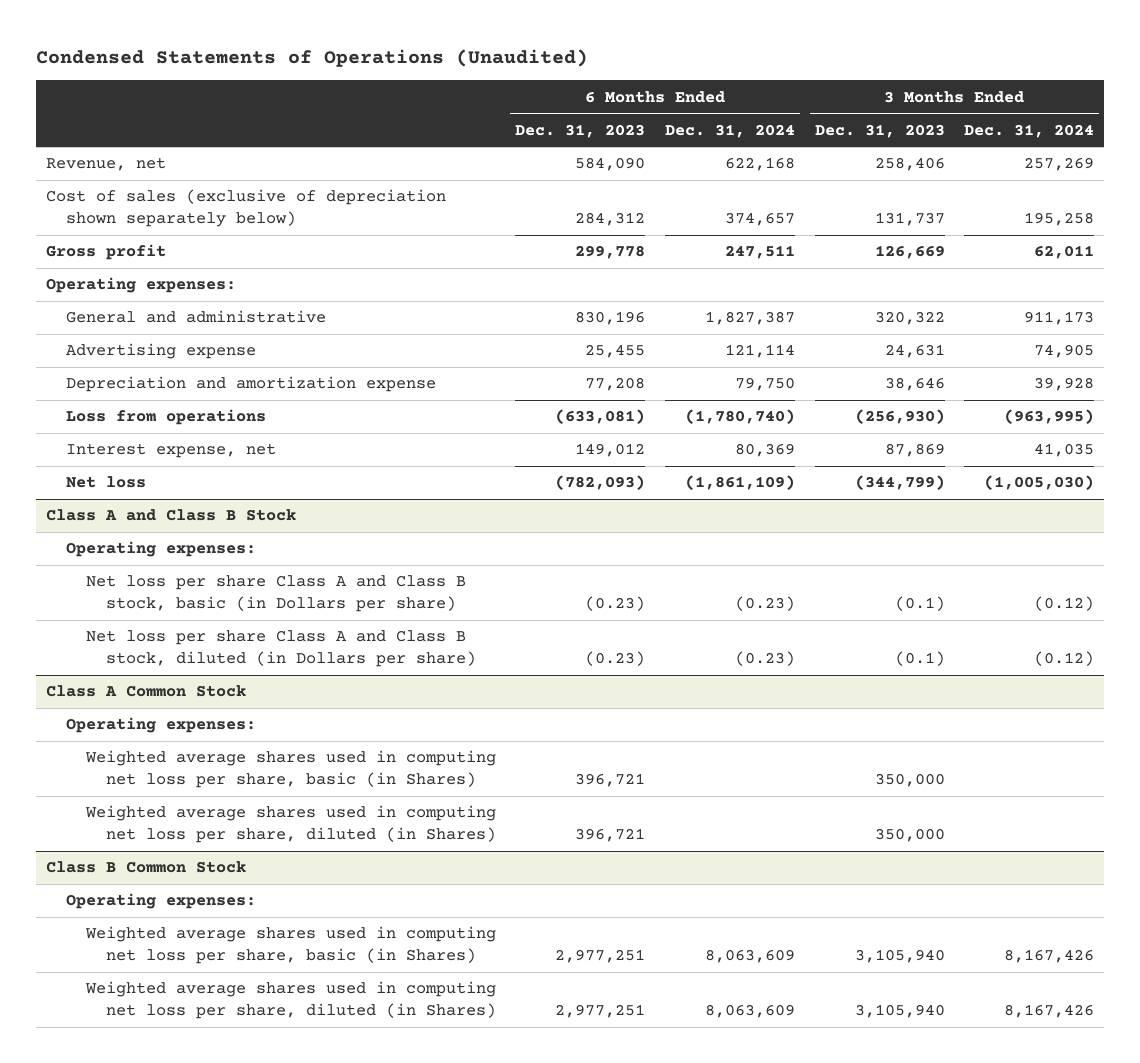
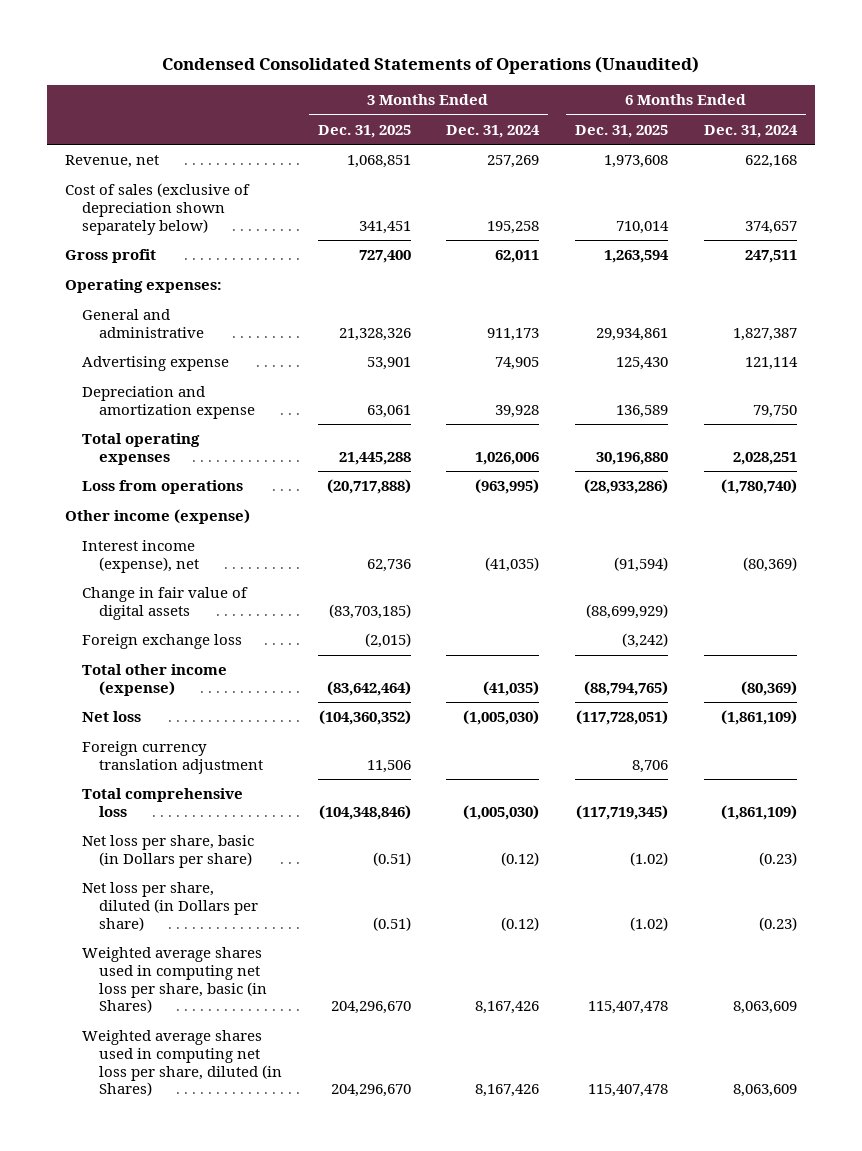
[36,48,589,67] Condensed Statements of Operations (Unaudited) -> [161,55,699,74] Condensed Consolidated Statements of Operations (Unaudited)
[515,123,646,138] Dec. 31, 2023 -> none
[814,123,945,138] Dec. 31, 2023 -> none
none -> [317,124,411,138] Dec. 31, 2025
none -> [575,124,669,138] Dec. 31, 2025
none -> [81,433,200,465] Total operating expenses
none -> [64,509,250,525] Other income (expense)
[65,443,276,459] Interest expense, net -> [81,540,199,573] Interest income (expense), net
[735,443,796,458] 80,369 -> [743,556,798,572] (80,369)
[1034,443,1095,458] 41,035 -> [485,556,540,572] (41,035)
none -> [81,587,248,620] Change in fair value of digital assets
none -> [81,634,242,650] Foreign exchange loss
none -> [81,664,227,696] Total other income (expense)
[45,509,296,522] Class A and Class B Stock -> none
[65,541,256,558] Operating expenses: -> none
[45,685,246,698] Class A Common Stock -> none
[65,717,256,734] Operating expenses: -> none
[84,750,496,789] Weighted average shares used in computing net loss per share, basic (in Shares) -> none
[84,805,496,844] Weighted average shares used in computing net loss per share, diluted (in Shares) -> none
[45,861,246,874] Class B Common Stock -> none
[65,893,256,910] Operating expenses: -> none
none -> [81,741,263,774] Foreign currency translation adjustment
none -> [81,788,243,817] Total comprehensive loss
[85,575,466,613] Net loss per share Class A and Class B stock, basic (in Dollars per share) -> [81,835,254,868] Net loss per share, basic (in Dollars per share)
[85,630,476,668] Net loss per share Class A and Class B stock, diluted (in Dollars per share) -> [81,882,258,931] Net loss per share, diluted (in Dollars per share)

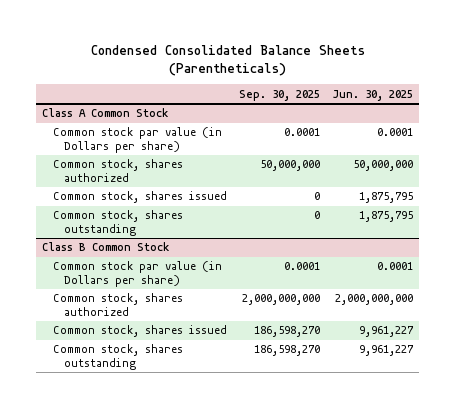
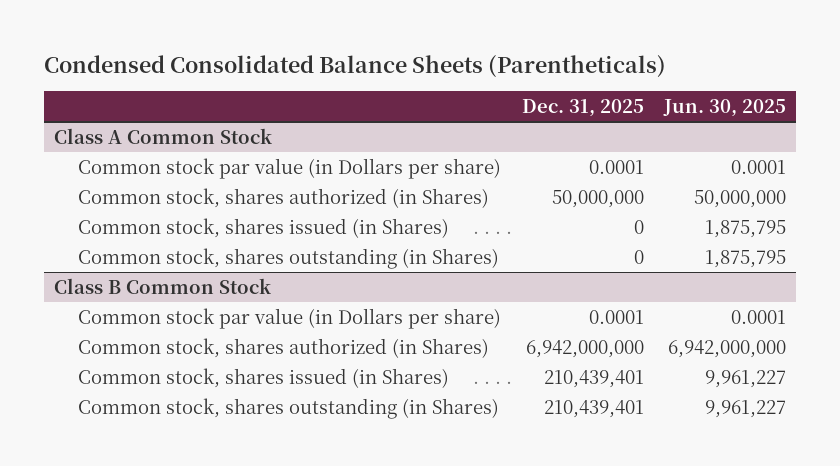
[238,89,320,101] Sep. 30, 2025 -> none
none -> [521,99,644,118] Dec. 31, 2025
[53,159,184,182] Common stock, shares authorized -> [78,187,490,208] Common stock, shares authorized (in Shares)
[53,191,228,204] Common stock, shares issued -> [78,217,450,238] Common stock, shares issued (in Shares)
[53,210,184,236] Common stock, shares outstanding -> [78,247,500,269] Common stock, shares outstanding (in Shares)
[53,293,184,316] Common stock, shares authorized -> [78,337,490,358] Common stock, shares authorized (in Shares)
[334,294,413,306] 2,000,000,000 -> [668,339,787,358] 6,942,000,000
[53,325,228,338] Common stock, shares issued -> [78,367,450,388] Common stock, shares issued (in Shares)
[53,344,184,370] Common stock, shares outstanding -> [78,397,500,419] Common stock, shares outstanding (in Shares)

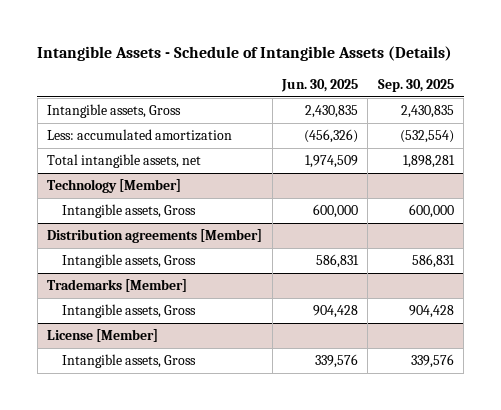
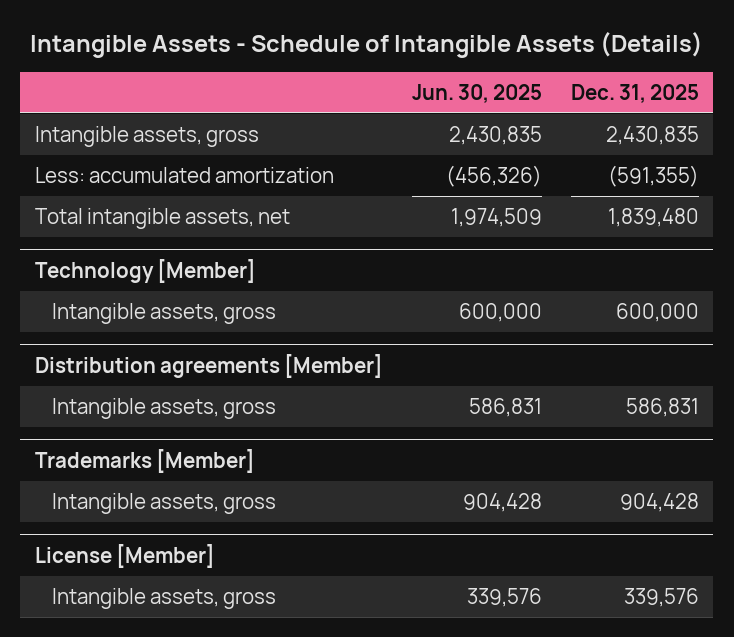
[377,78,454,92] Sep. 30, 2025 -> none
none -> [570,83,699,103] Dec. 31, 2025
[47,104,182,119] Intangible assets, Gross -> [34,125,259,147] Intangible assets, gross
[62,204,197,219] Intangible assets, Gross -> [51,302,276,324] Intangible assets, gross
[62,254,197,269] Intangible assets, Gross -> [51,397,276,419] Intangible assets, gross
[62,304,197,319] Intangible assets, Gross -> [51,492,276,514] Intangible assets, gross
[62,354,197,369] Intangible assets, Gross -> [51,587,276,609] Intangible assets, gross

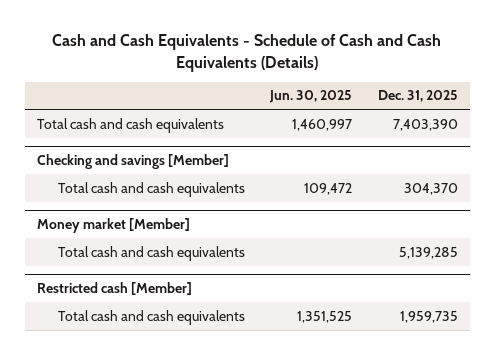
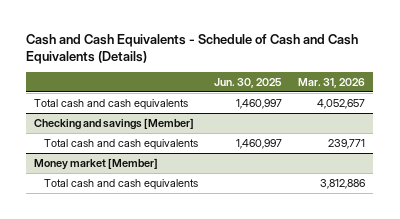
[377,90,458,103] Dec. 31, 2025 -> none
none -> [298,78,366,89] Mar. 31, 2026
[304,182,353,195] 109,472 -> [236,138,283,149] 1,460,997
[37,282,193,296] Restricted cash [Member] -> none
[58,309,246,325] Total cash and cash equivalents -> none

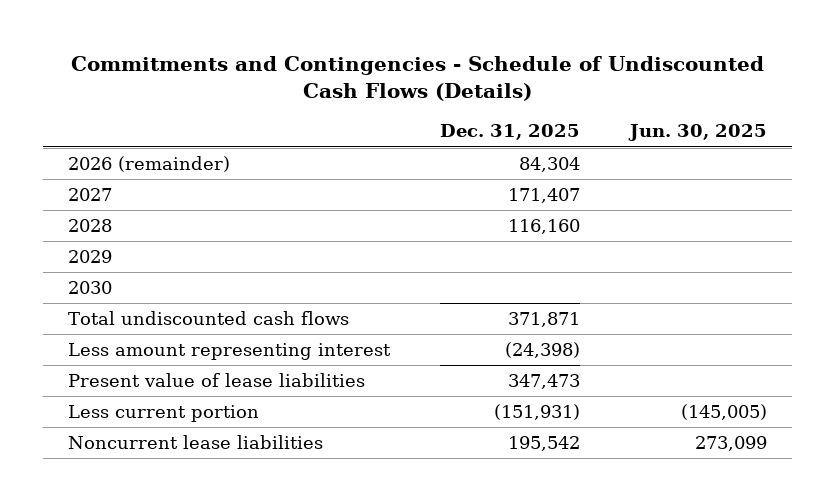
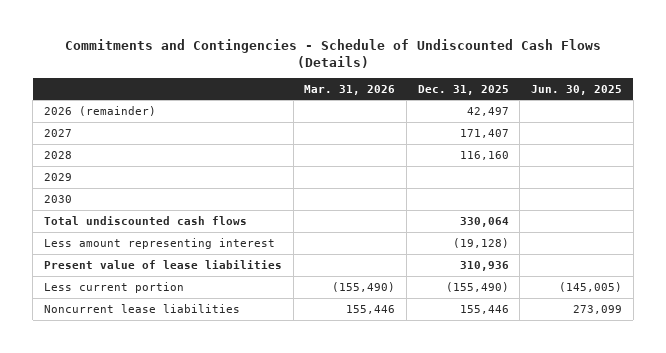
none -> [304,84,396,95] Mar. 31, 2026
[519,157,581,173] 84,304 -> [466,106,509,116] 42,497
[508,312,581,328] 371,871 -> [459,216,509,227] 330,064
[505,342,581,359] (24,398) -> [452,237,509,248] (19,128)
[508,374,581,390] 347,473 -> [459,260,509,271] 310,936
[494,404,581,421] (151,931) -> [445,281,509,292] (155,490)
[508,436,581,452] 195,542 -> [459,304,509,314] 155,446

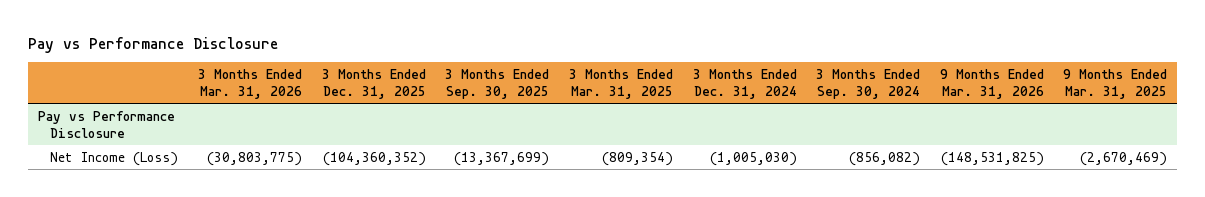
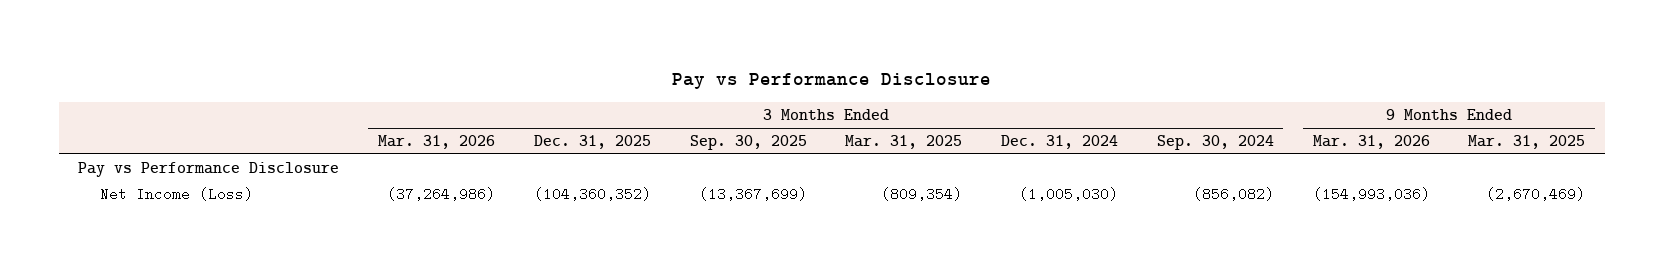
[206,151,302,166] (30,803,775) -> [387,187,496,202] (37,264,986)
[940,151,1044,166] (148,531,825) -> [1312,187,1430,202] (154,993,036)

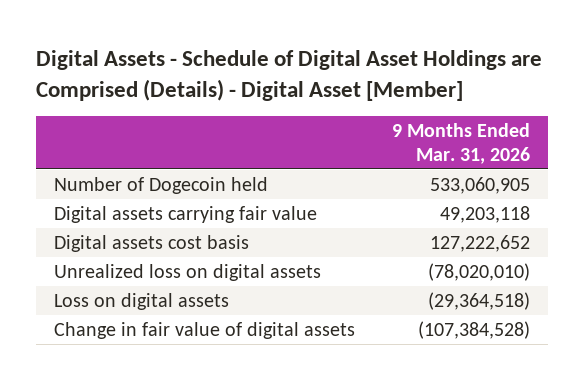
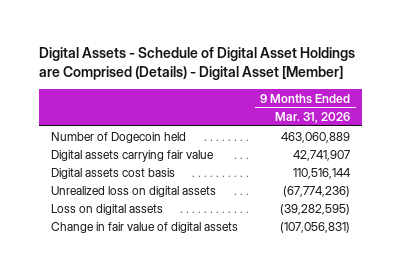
[430,176,531,194] 533,060,905 -> [281,131,351,143] 463,060,889
[440,205,531,223] 49,203,118 -> [293,149,351,161] 42,741,907
[430,234,531,252] 127,222,652 -> [293,167,352,179] 110,516,144
[428,262,531,281] (78,020,010) -> [283,185,351,197] (67,774,236)
[428,291,531,310] (29,364,518) -> [280,203,351,215] (39,282,595)
[418,320,531,339] (107,384,528) -> [280,221,351,233] (107,056,831)

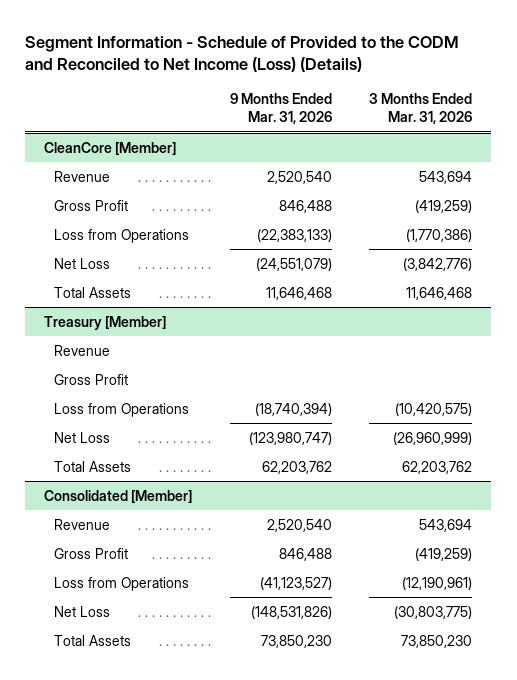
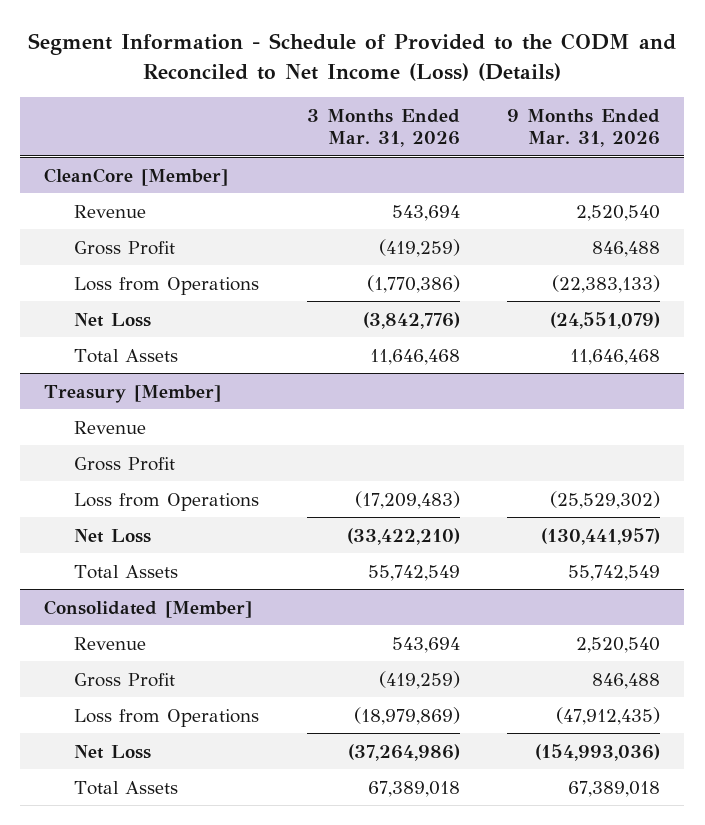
[254,402,332,416] (18,740,394) -> [550,490,661,509] (25,529,302)
[395,402,473,416] (10,420,575) -> [354,490,460,509] (17,209,483)
[248,431,332,445] (123,980,747) -> [541,527,661,545] (130,441,957)
[393,431,473,445] (26,960,999) -> [346,527,460,545] (33,422,210)
[261,460,332,474] 62,203,762 -> [568,564,661,581] 55,742,549
[402,460,473,474] 62,203,762 -> [367,564,460,581] 55,742,549
[259,576,332,590] (41,123,527) -> [556,706,661,725] (47,912,435)
[402,576,473,590] (12,190,961) -> [353,706,460,725] (18,979,869)
[250,605,332,619] (148,531,826) -> [535,743,661,761] (154,993,036)
[394,605,473,619] (30,803,775) -> [347,743,460,761] (37,264,986)
[260,634,332,648] 73,850,230 -> [568,780,661,797] 67,389,018
[401,634,473,648] 73,850,230 -> [367,780,460,797] 67,389,018

